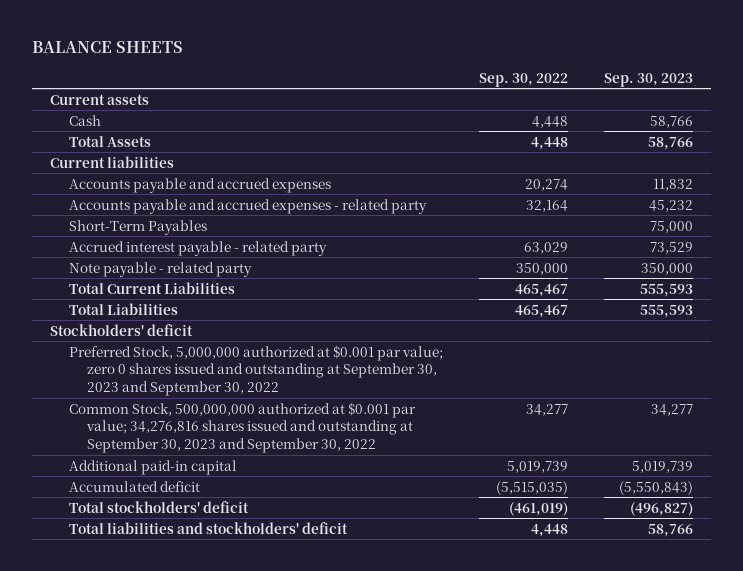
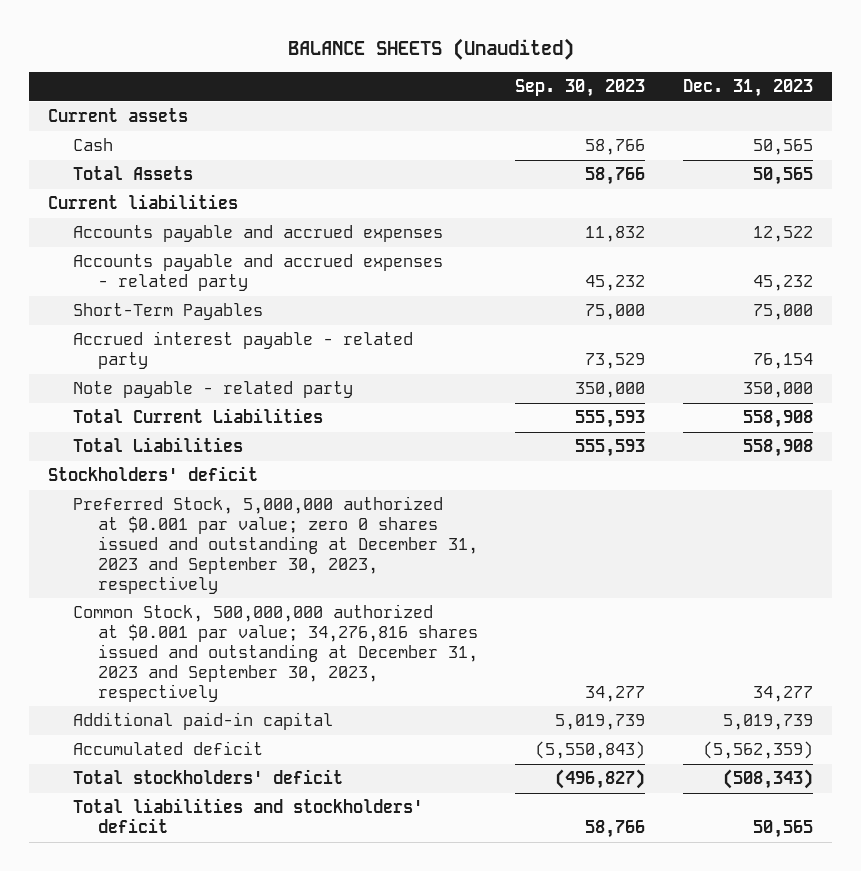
[31,41,183,54] BALANCE SHEETS -> [287,38,574,61] BALANCE SHEETS (Unaudited)
[478,72,568,87] Sep. 30, 2022 -> none
none -> [683,79,814,98] Dec. 31, 2023
[68,344,443,396] Preferred Stock, 5,000,000 authorized at $0.001 par value; zero 0 shares issued and outstanding at September 30, 2023 and September 30, 2022 -> [72,496,478,594] Preferred Stock, 5,000,000 authorized at $0.001 par value; zero 0 shares issued and outstanding at December 31, 2023 and September 30, 2023, respectively
[68,401,416,453] Common Stock, 500,000,000 authorized at $0.001 par value; 34,276,816 shares issued and outstanding at September 30, 2023 and September 30, 2022 -> [72,604,478,702] Common Stock, 500,000,000 authorized at $0.001 par value; 34,276,816 shares issued and outstanding at December 31, 2023 and September 30, 2023, respectively

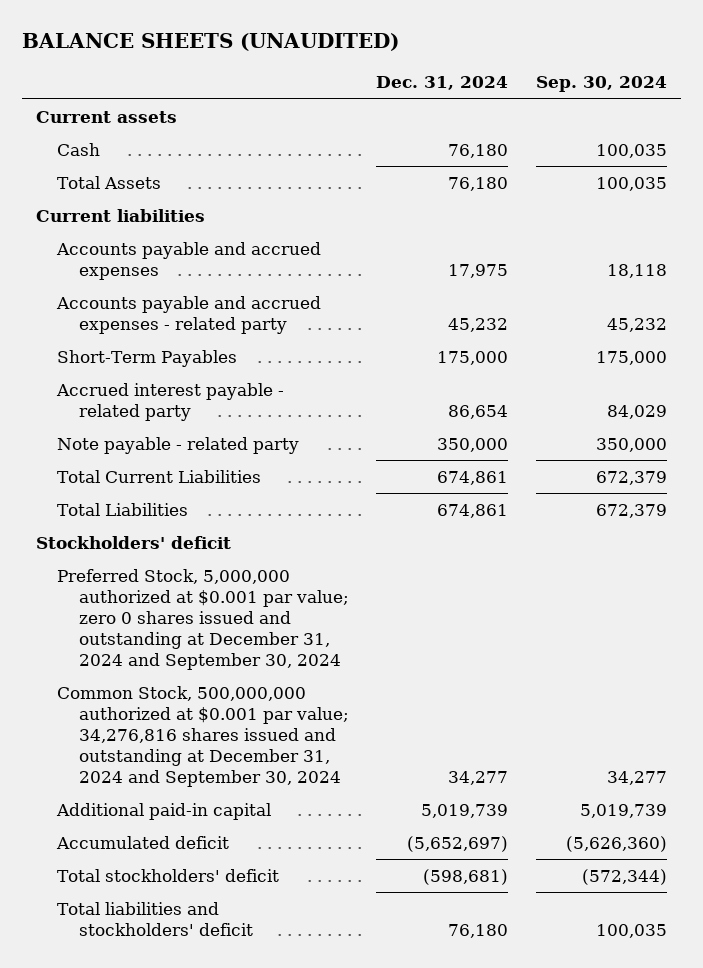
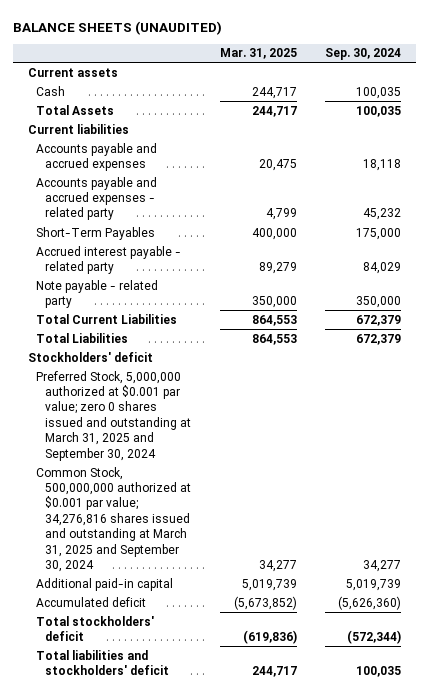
[376,76,509,91] Dec. 31, 2024 -> none
none -> [219,48,297,60] Mar. 31, 2025
[57,568,349,670] Preferred Stock, 5,000,000 authorized at $0.001 par value; zero 0 shares issued and outstanding at December 31, 2024 and September 30, 2024 -> [36,370,191,461] Preferred Stock, 5,000,000 authorized at $0.001 par value; zero 0 shares issued and outstanding at March 31, 2025 and September 30, 2024
[57,685,349,787] Common Stock, 500,000,000 authorized at $0.001 par value; 34,276,816 shares issued and outstanding at December 31, 2024 and September 30, 2024 -> [36,466,191,573] Common Stock, 500,000,000 authorized at $0.001 par value; 34,276,816 shares issued and outstanding at March 31, 2025 and September 30, 2024

